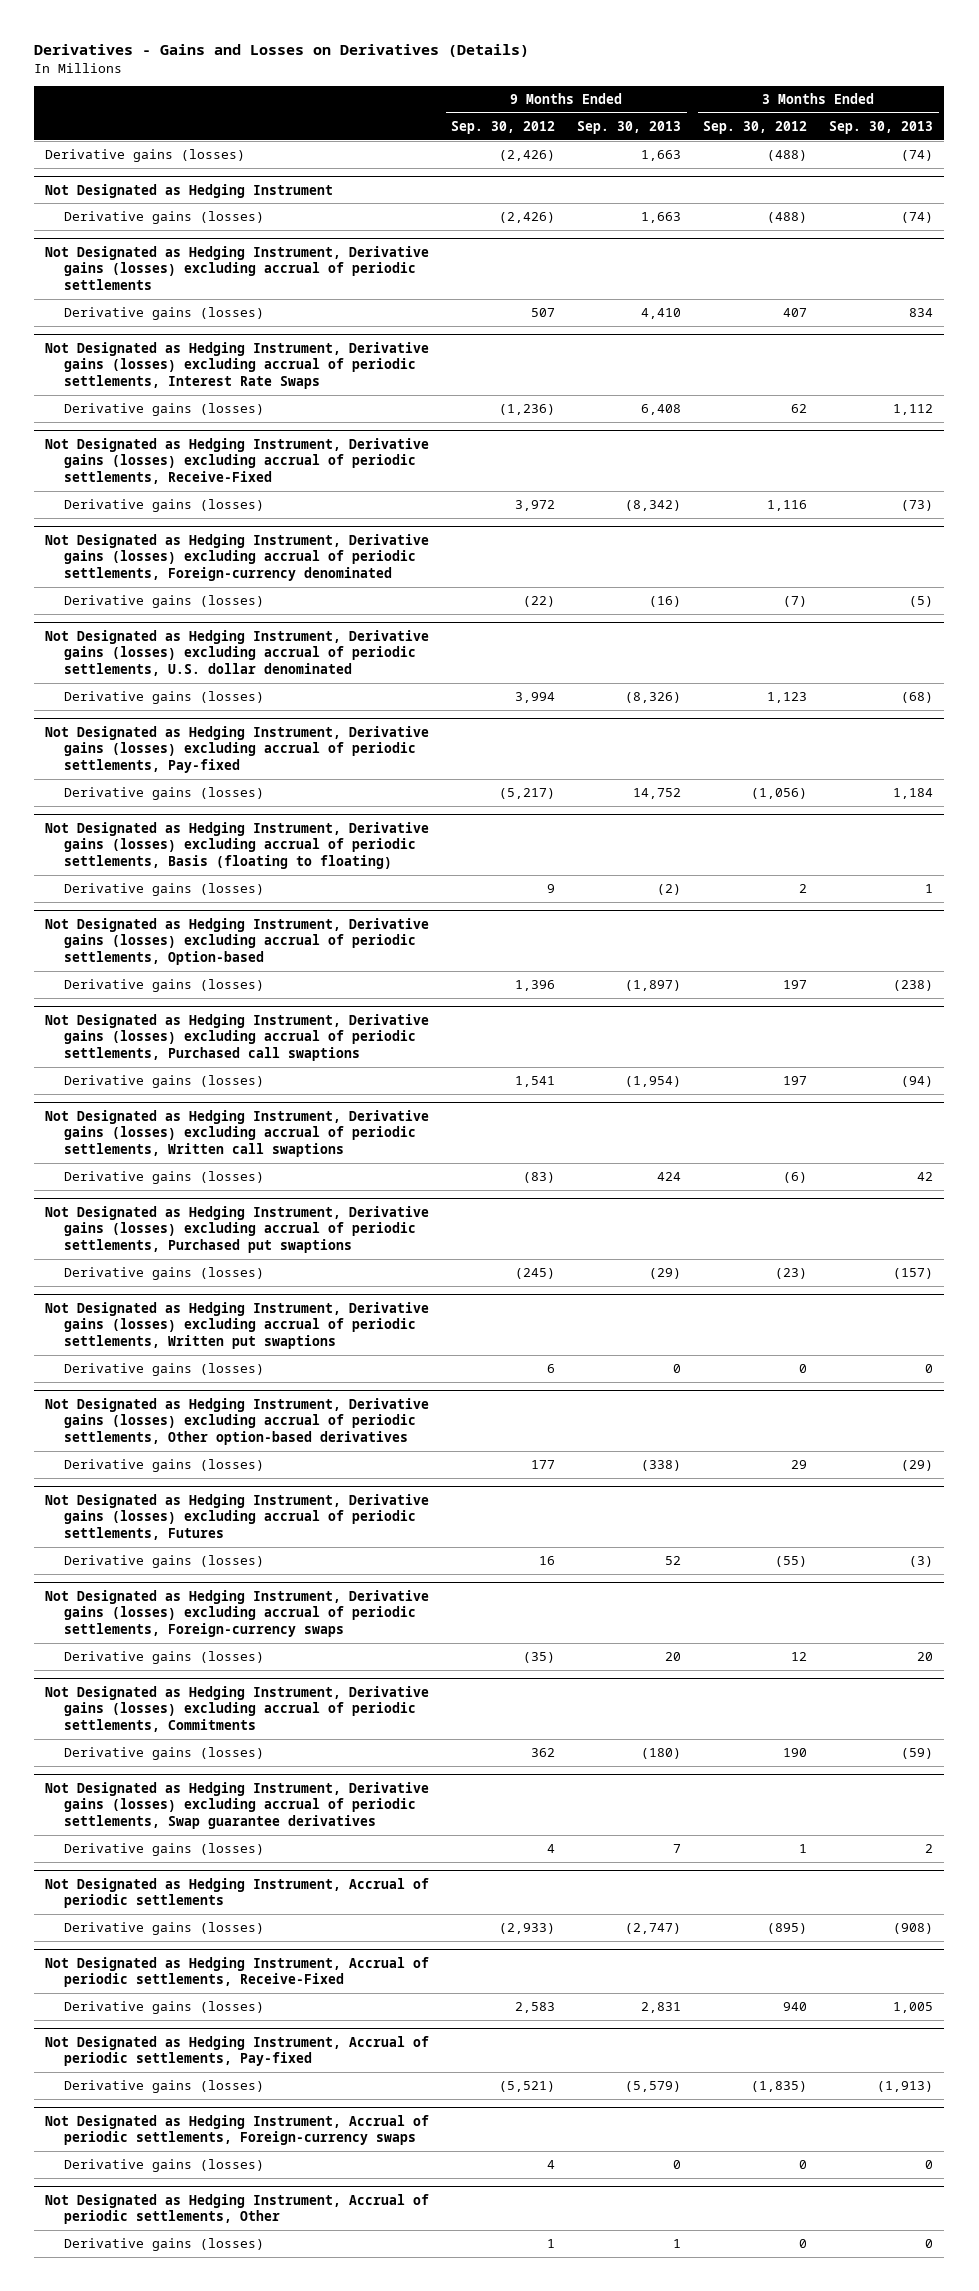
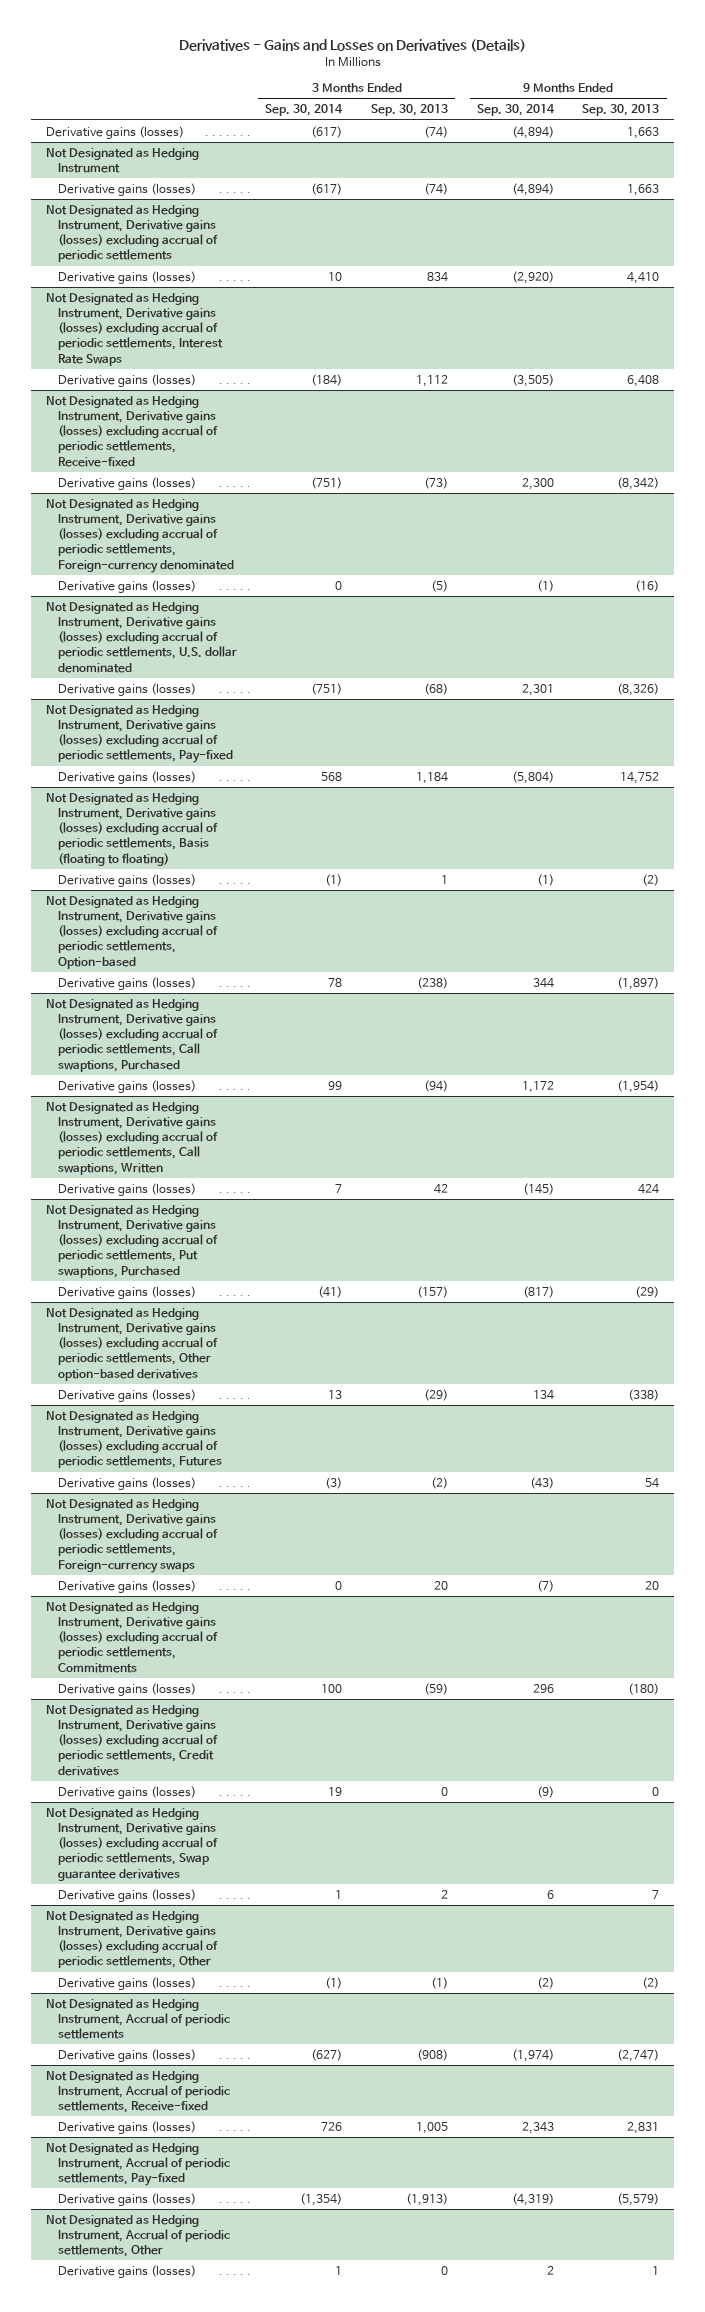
[451,120,556,134] Sep. 30, 2012 -> none
[703,120,808,134] Sep. 30, 2012 -> none
none -> [265,104,344,117] Sep. 30, 2014
none -> [476,104,555,117] Sep. 30, 2014
[45,437,430,485] Not Designated as Hedging Instrument, Derivative gains (losses) excluding accrual of periodic settlements, Receive-Fixed -> [45,395,218,467] Not Designated as Hedging Instrument, Derivative gains (losses) excluding accrual of periodic settlements, Receive-fixed
[45,1013,430,1062] Not Designated as Hedging Instrument, Derivative gains (losses) excluding accrual of periodic settlements, Purchased call swaptions -> [45,998,218,1072] Not Designated as Hedging Instrument, Derivative gains (losses) excluding accrual of periodic settlements, Call swaptions, Purchased
[45,1109,430,1158] Not Designated as Hedging Instrument, Derivative gains (losses) excluding accrual of periodic settlements, Written call swaptions -> [45,1101,218,1175] Not Designated as Hedging Instrument, Derivative gains (losses) excluding accrual of periodic settlements, Call swaptions, Written
[45,1205,430,1254] Not Designated as Hedging Instrument, Derivative gains (losses) excluding accrual of periodic settlements, Purchased put swaptions -> [45,1204,218,1278] Not Designated as Hedging Instrument, Derivative gains (losses) excluding accrual of periodic settlements, Put swaptions, Purchased
[45,1301,430,1350] Not Designated as Hedging Instrument, Derivative gains (losses) excluding accrual of periodic settlements, Written put swaptions -> none
[63,1363,264,1377] Derivative gains (losses) -> none
[665,1556,682,1566] 52 -> [645,1477,660,1488] 54
[909,1556,934,1568] (3) -> [431,1476,449,1489] (2)
none -> [45,1704,218,1776] Not Designated as Hedging Instrument, Derivative gains (losses) excluding accrual of periodic settlements, Credit derivatives
none -> [57,1785,196,1799] Derivative gains (losses)
none -> [45,1910,218,1969] Not Designated as Hedging Instrument, Derivative gains (losses) excluding accrual of periodic settlements, Other
none -> [57,1976,196,1990] Derivative gains (losses)
[45,1956,430,1988] Not Designated as Hedging Instrument, Accrual of periodic settlements, Receive-Fixed -> [45,2070,230,2114] Not Designated as Hedging Instrument, Accrual of periodic settlements, Receive-fixed
[45,2114,430,2146] Not Designated as Hedging Instrument, Accrual of periodic settlements, Foreign-currency swaps -> none
[63,2159,264,2173] Derivative gains (losses) -> none

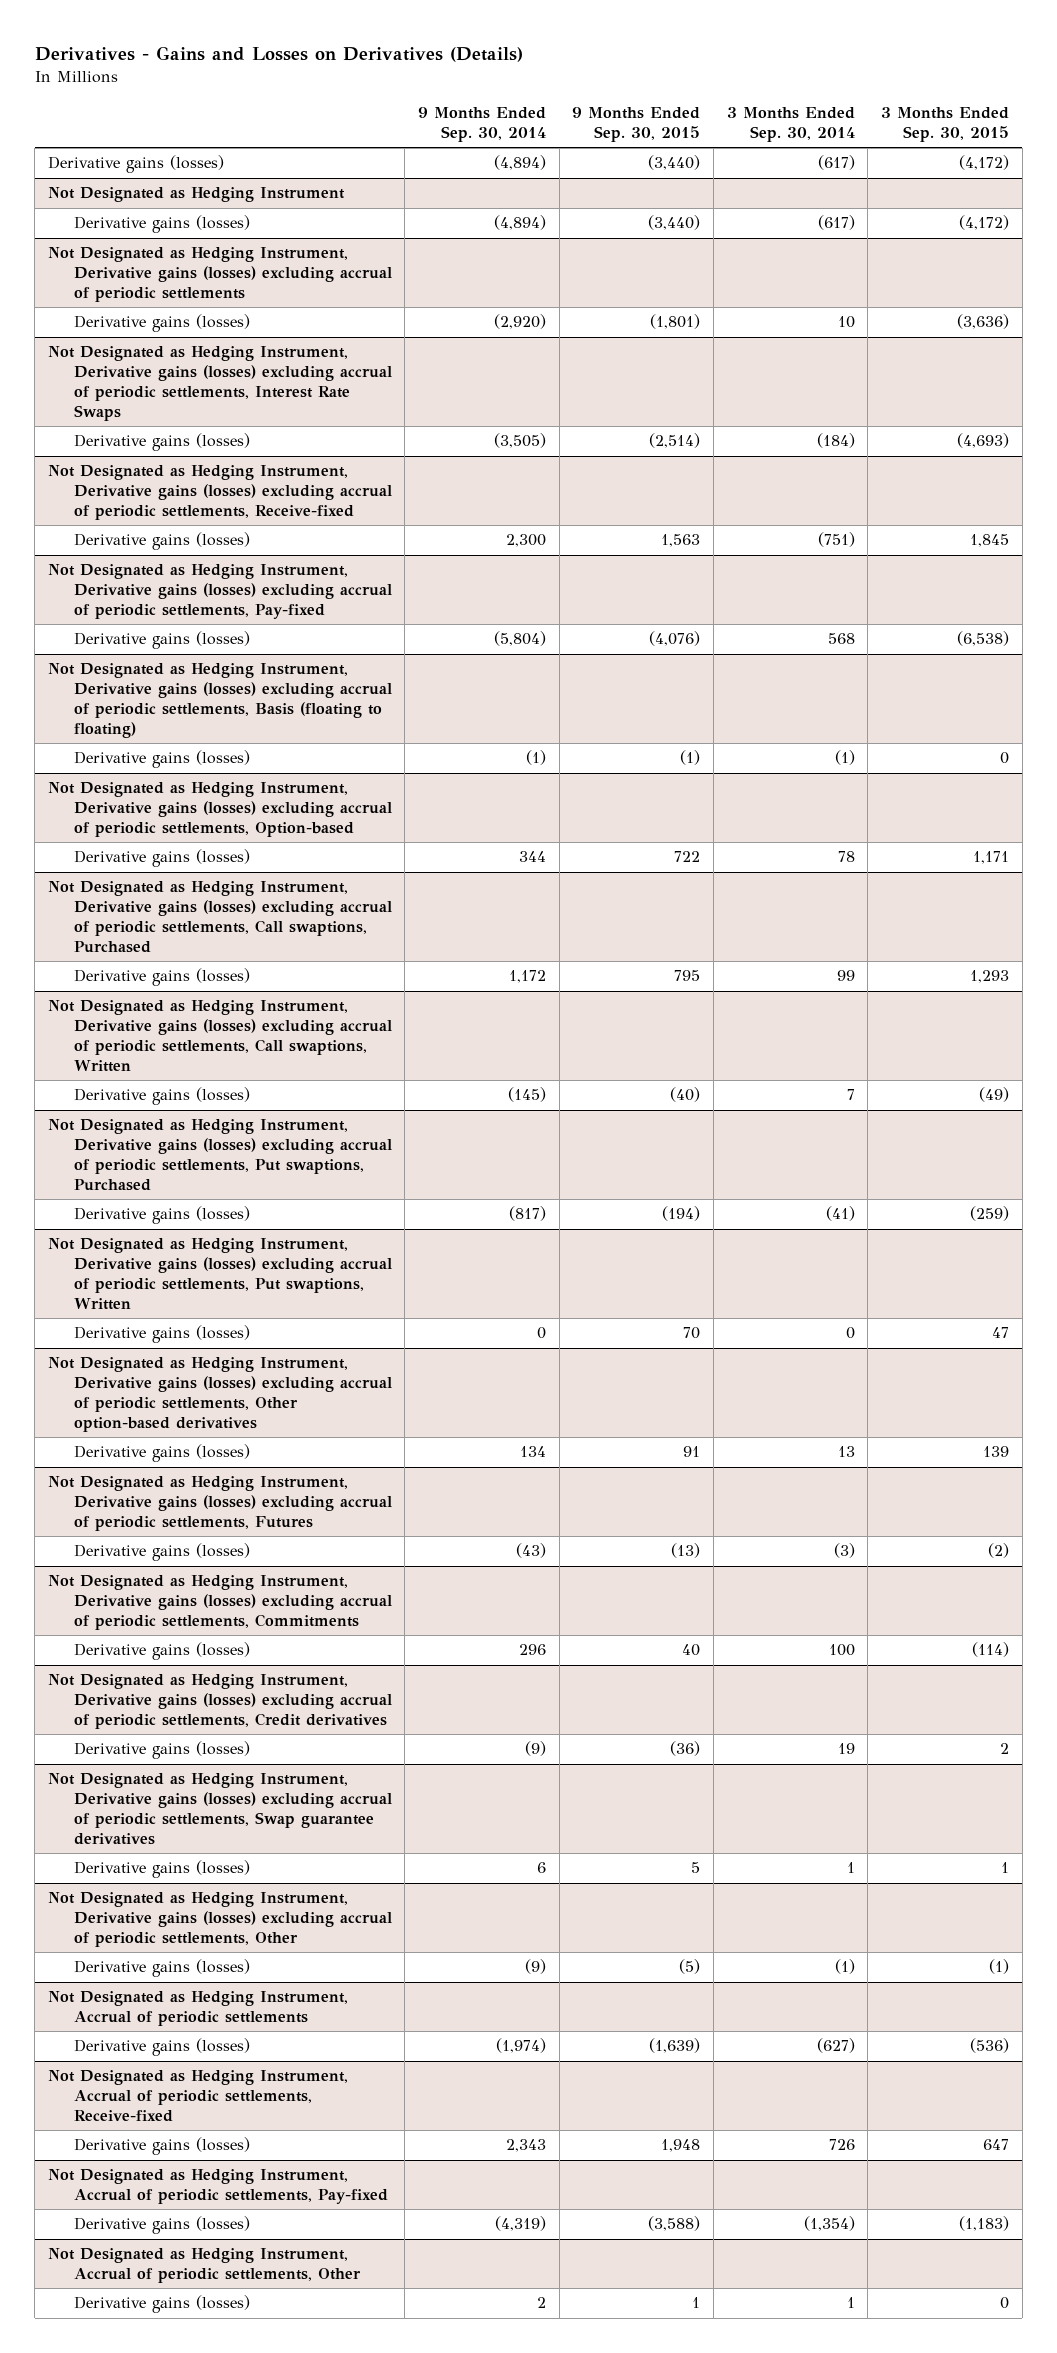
[371,104,449,117] Sep. 30, 2013 -> none
[582,104,660,117] Sep. 30, 2013 -> none
none -> [572,107,701,143] 9 Months Ended Sep. 30, 2015
none -> [881,107,1010,143] 3 Months Ended Sep. 30, 2015
[45,498,234,573] Not Designated as Hedging Instrument, Derivative gains (losses) excluding accrual of periodic settlements, Foreign-currency denominated -> none
[57,579,196,593] Derivative gains (losses) -> none
[45,601,237,673] Not Designated as Hedging Instrument, Derivative gains (losses) excluding accrual of periodic settlements, U.S. dollar denominated -> none
[57,682,196,696] Derivative gains (losses) -> none
none -> [47,1238,392,1310] Not Designated as Hedging Instrument, Derivative gains (losses) excluding accrual of periodic settlements, Put swaptions, Written
none -> [73,1325,250,1344] Derivative gains (losses)
[45,1498,218,1573] Not Designated as Hedging Instrument, Derivative gains (losses) excluding accrual of periodic settlements, Foreign-currency swaps -> none
[57,1579,196,1593] Derivative gains (losses) -> none
[536,1976,554,1989] (2) -> [525,1959,547,1975] (9)

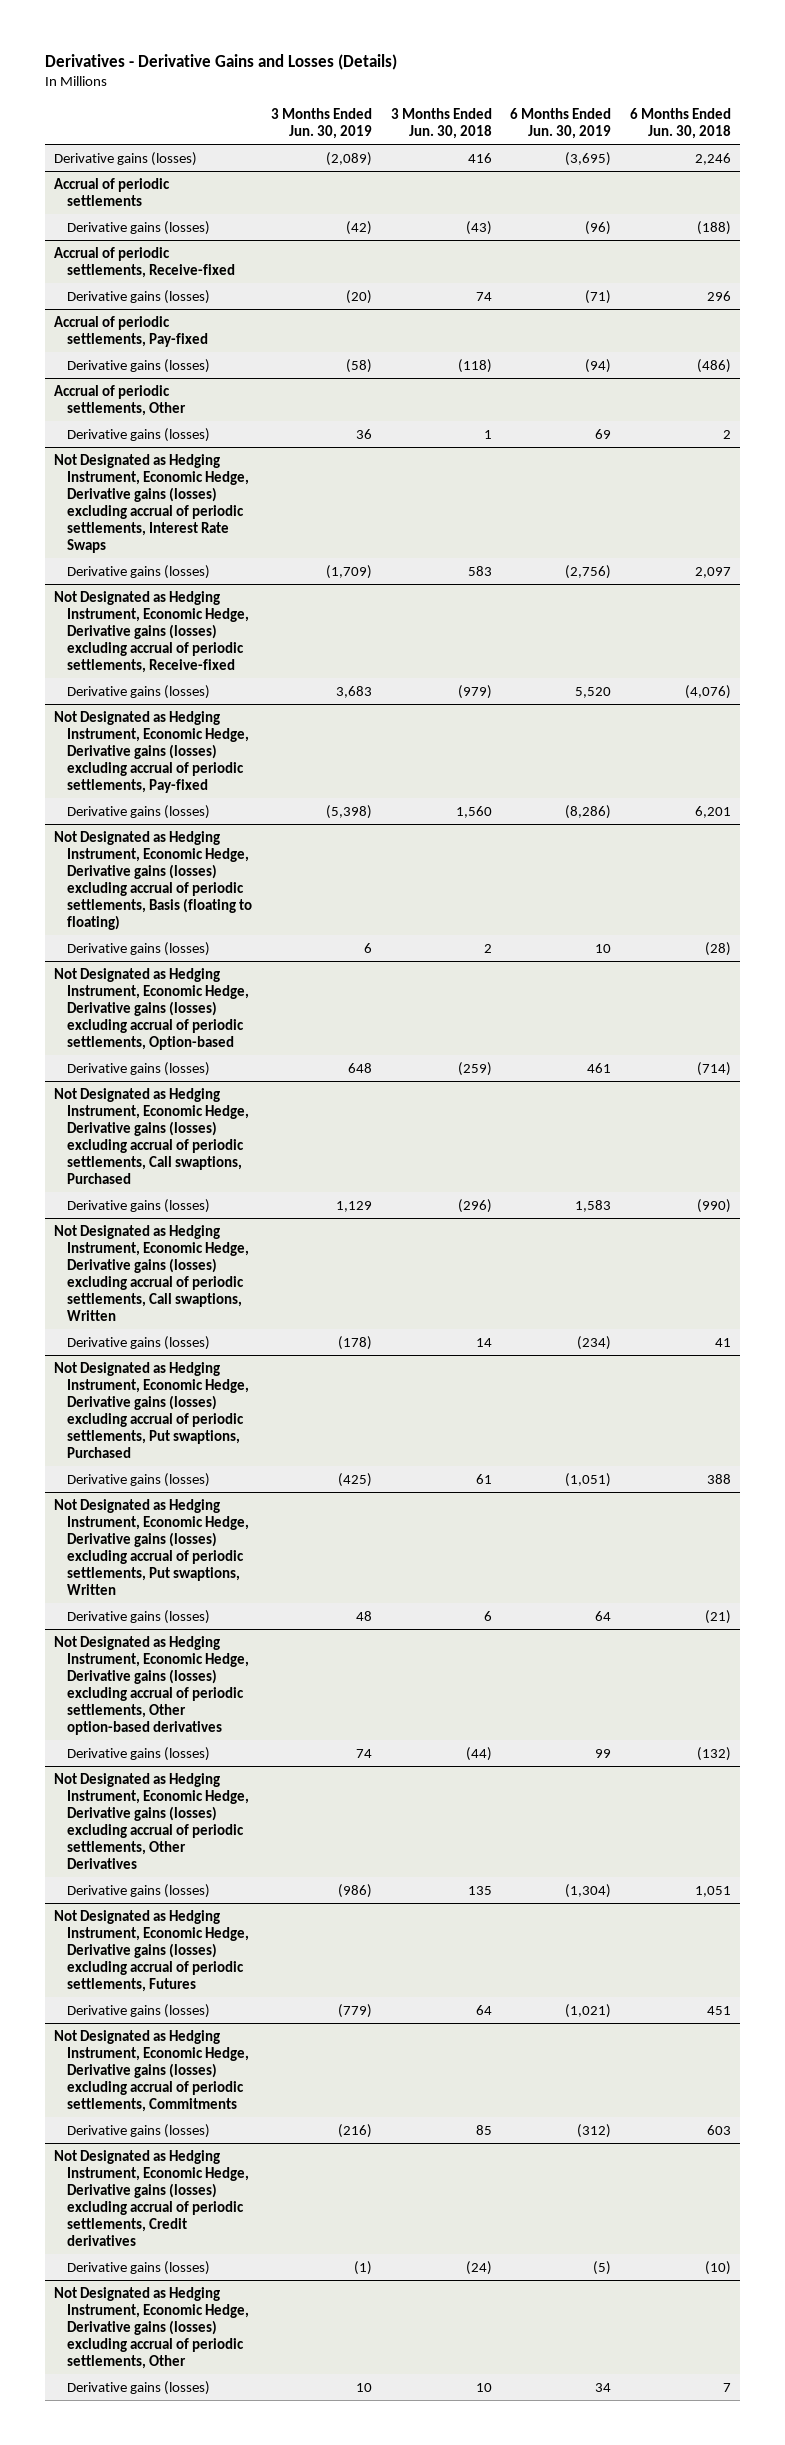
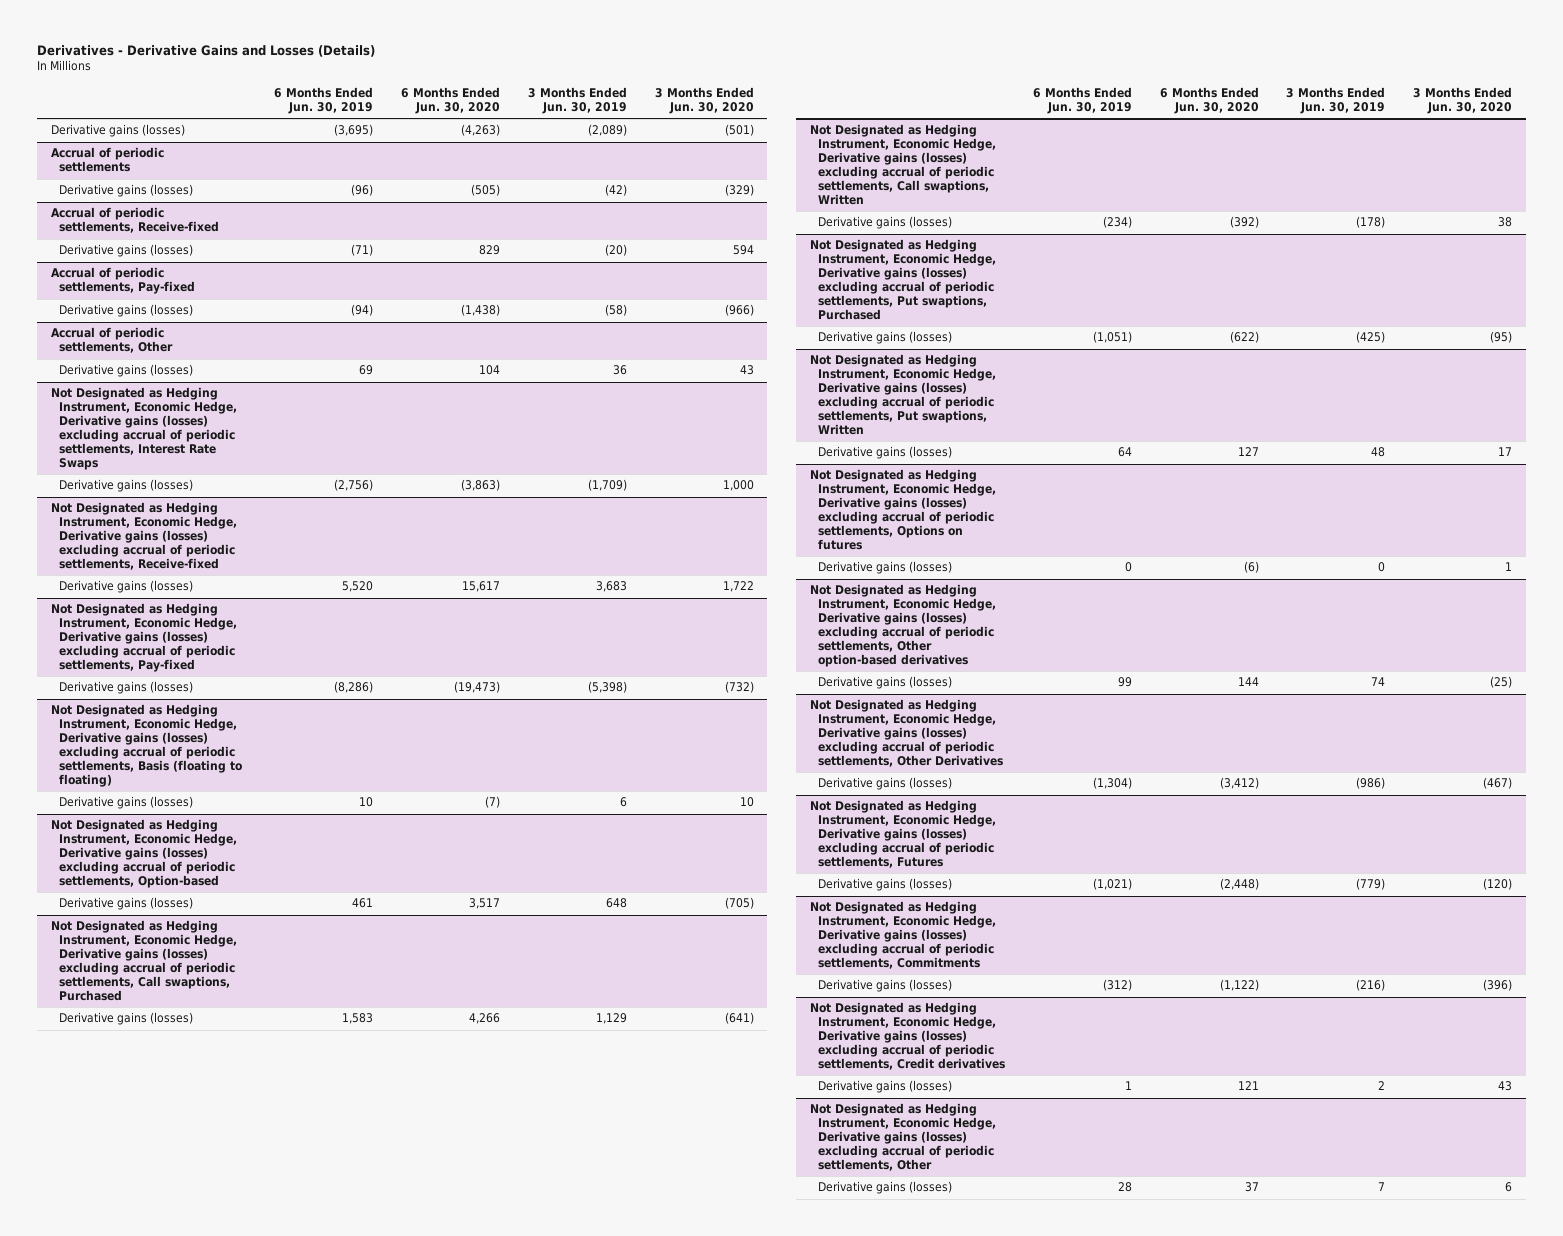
[390,107,492,139] 3 Months Ended Jun. 30, 2018 -> none
[629,107,731,139] 6 Months Ended Jun. 30, 2018 -> none
none -> [400,86,500,114] 6 Months Ended Jun. 30, 2020
none -> [654,86,754,114] 3 Months Ended Jun. 30, 2020
none -> [809,469,996,551] Not Designated as Hedging Instrument, Economic Hedge, Derivative gains (losses) excluding accrual of periodic settlements, Options on futures
none -> [817,561,952,575] Derivative gains (losses)
[353,2260,372,2275] (1) -> [1378,1081,1386,1091] 2
[593,2260,612,2275] (5) -> [1124,1081,1132,1091] 1
[355,2382,372,2392] 10 -> [1378,1182,1386,1192] 7
[595,2382,612,2392] 34 -> [1117,1182,1132,1193] 28

